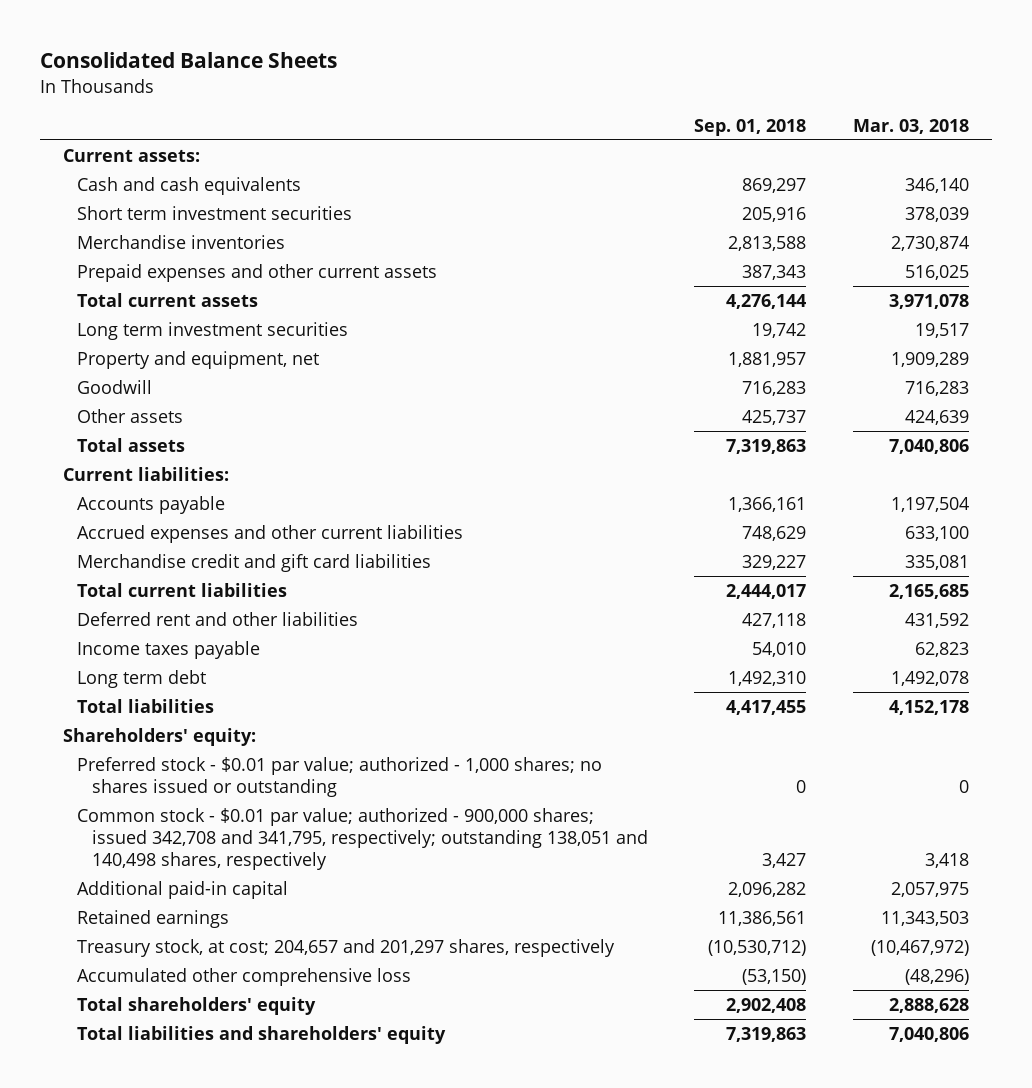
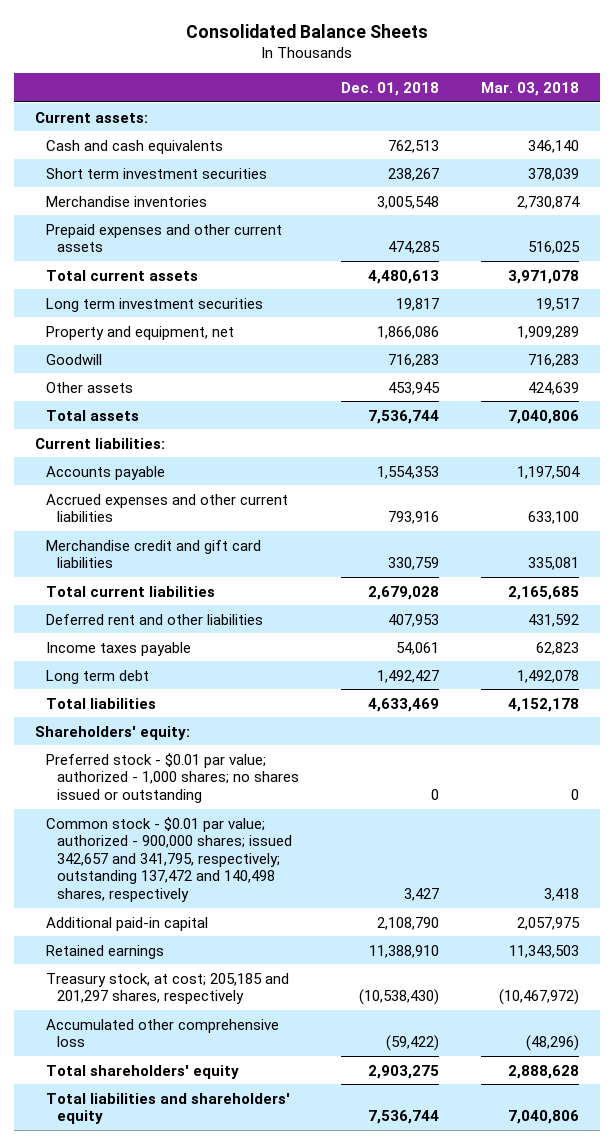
[694,118,807,136] Sep. 01, 2018 -> none
none -> [341,81,440,96] Dec. 01, 2018
[77,807,648,871] Common stock - $0.01 par value; authorized - 900,000 shares; issued 342,708 and 341,795, respectively; outstanding 138,051 and 140,498 shares, respectively -> [46,816,293,902] Common stock - $0.01 par value; authorized - 900,000 shares; issued 342,657 and 341,795, respectively; outstanding 137,472 and 140,498 shares, respectively
[77,938,616,957] Treasury stock, at cost; 204,657 and 201,297 shares, respectively -> [46,972,290,1005] Treasury stock, at cost; 205,185 and 201,297 shares, respectively

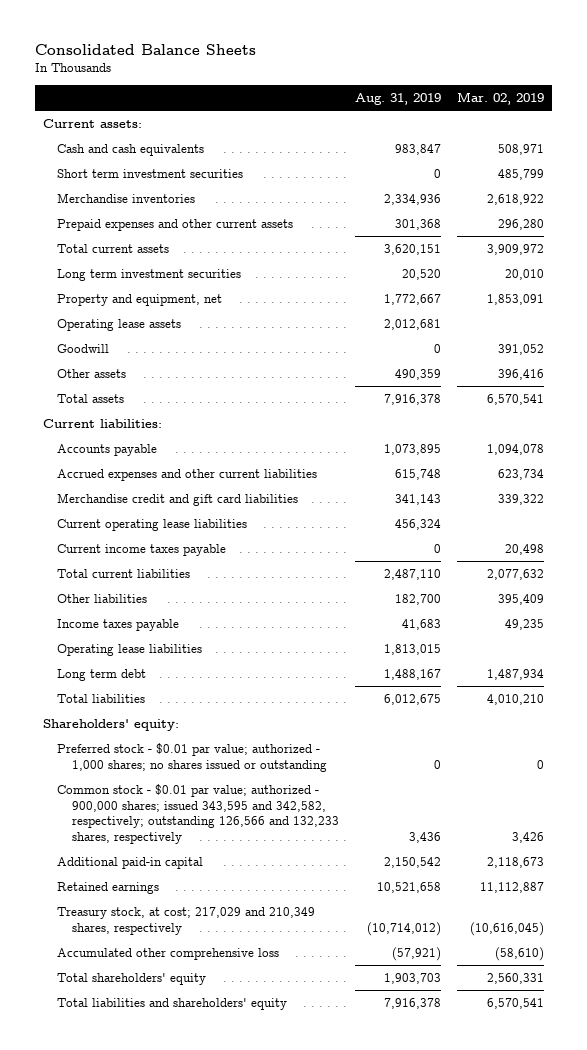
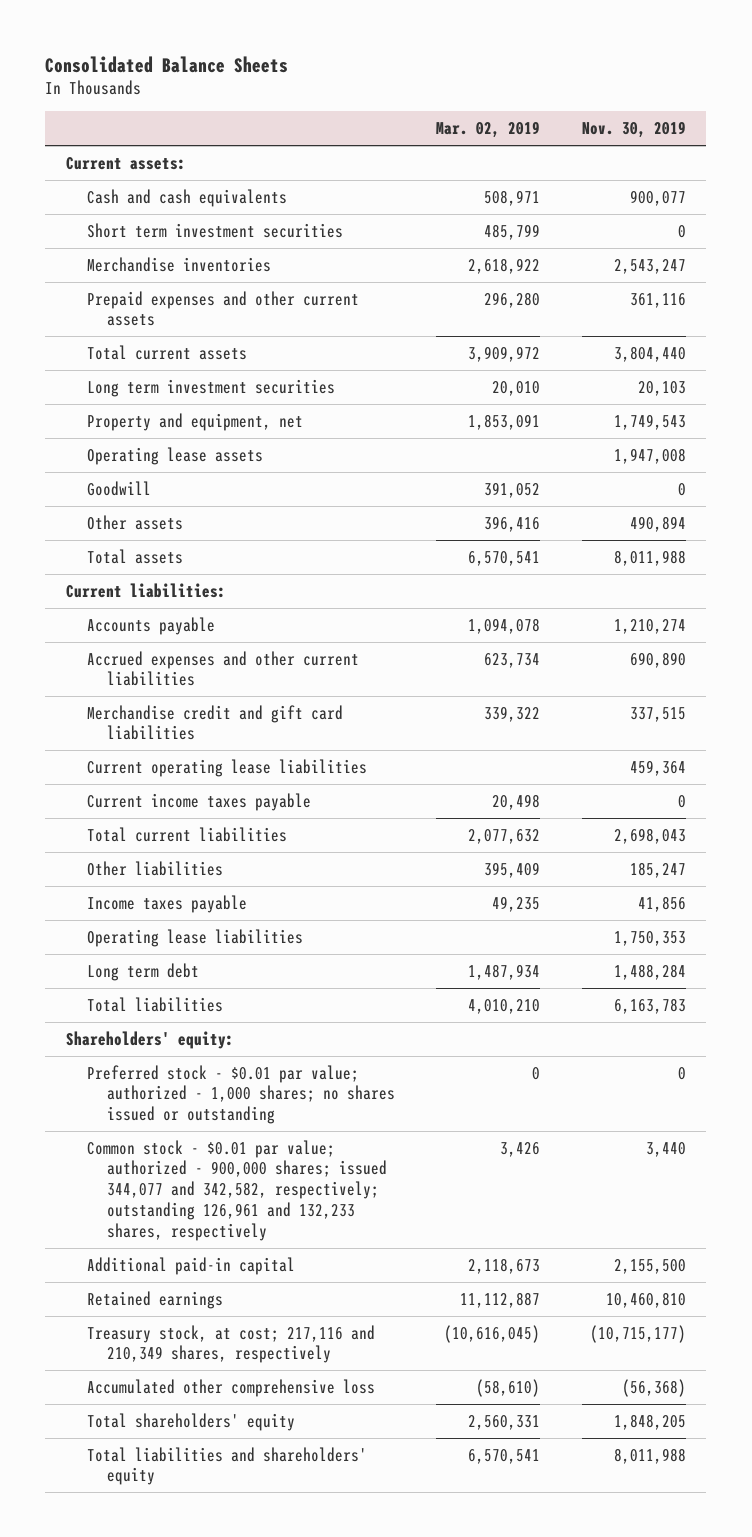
[355,93,442,106] Aug. 31, 2019 -> none
none -> [581,121,686,139] Nov. 30, 2019
[57,784,339,844] Common stock - $0.01 par value; authorized - 900,000 shares; issued 343,595 and 342,582, respectively; outstanding 126,566 and 132,233 shares, respectively -> [86,1139,388,1241] Common stock - $0.01 par value; authorized - 900,000 shares; issued 344,077 and 342,582, respectively; outstanding 126,961 and 132,233 shares, respectively
[57,907,316,935] Treasury stock, at cost; 217,029 and 210,349 shares, respectively -> [86,1324,375,1364] Treasury stock, at cost; 217,116 and 210,349 shares, respectively

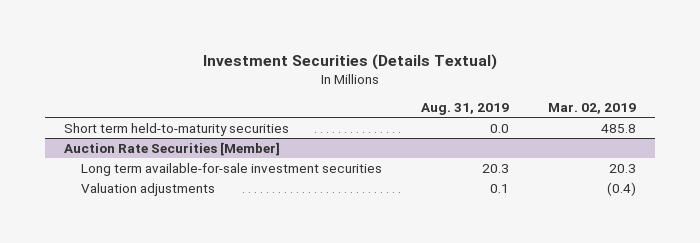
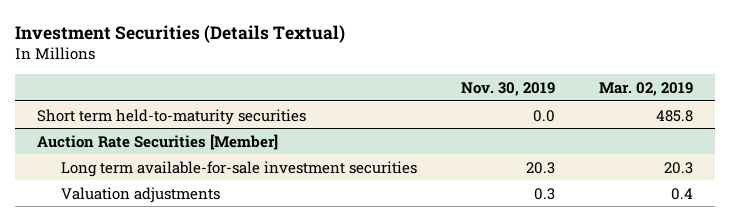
[420,103,509,116] Aug. 31, 2019 -> none
none -> [460,82,555,97] Nov. 30, 2019
[606,181,636,196] (0.4) -> [671,187,694,200] 0.4

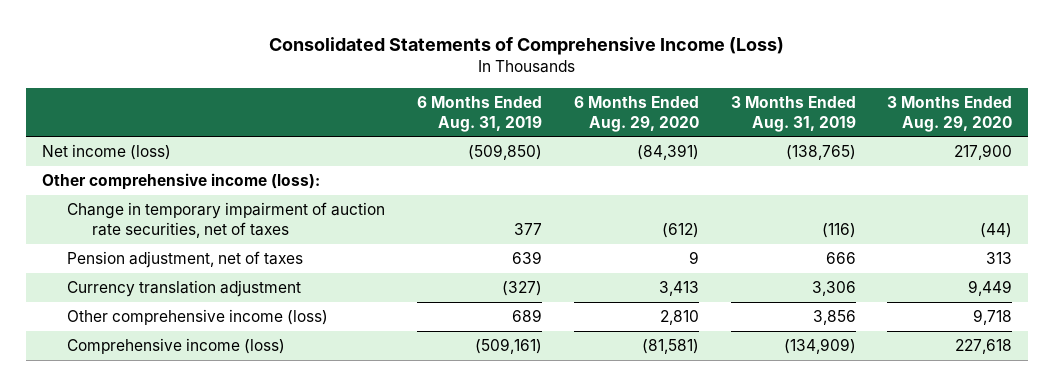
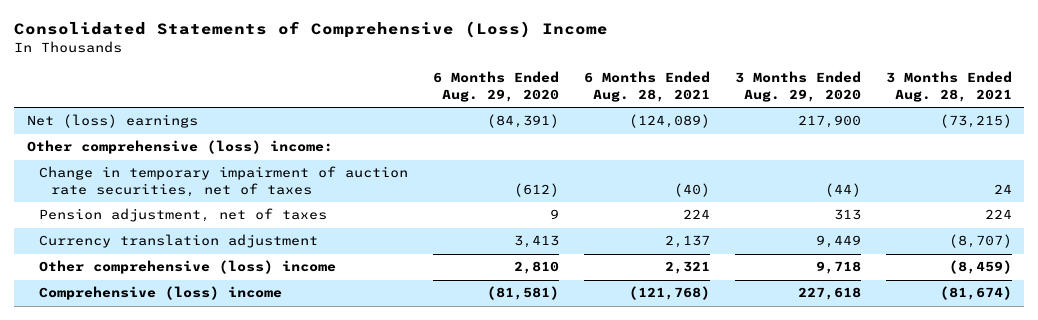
[269,36,785,55] Consolidated Statements of Comprehensive Income (Loss) -> [14,21,609,39] Consolidated Statements of Comprehensive (Loss) Income
[417,95,543,132] 6 Months Ended Aug. 31, 2019 -> none
[730,95,856,132] 3 Months Ended Aug. 31, 2019 -> none
none -> [583,71,710,102] 6 Months Ended Aug. 28, 2021
none -> [885,71,1012,102] 3 Months Ended Aug. 28, 2021
[42,144,172,161] Net income (loss) -> [26,114,198,129] Net (loss) earnings
[42,173,321,191] Other comprehensive income (loss): -> [26,140,333,155] Other comprehensive (loss) income:
[67,309,329,326] Other comprehensive income (loss) -> [38,260,336,275] Other comprehensive (loss) income
[67,338,286,355] Comprehensive income (loss) -> [38,286,282,301] Comprehensive (loss) income

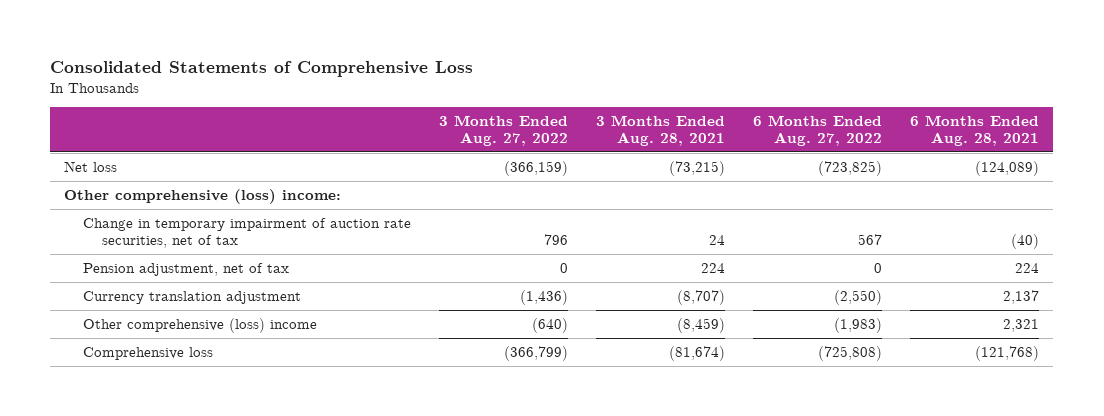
[14,21,609,39] Consolidated Statements of Comprehensive (Loss) Income -> [50,60,474,77] Consolidated Statements of Comprehensive Loss
[432,71,559,102] 6 Months Ended Aug. 29, 2020 -> none
[734,71,861,102] 3 Months Ended Aug. 29, 2020 -> none
none -> [439,115,569,146] 3 Months Ended Aug. 27, 2022
none -> [753,115,883,146] 6 Months Ended Aug. 27, 2022
[26,114,198,129] Net (loss) earnings -> [64,161,118,173] Net loss
[38,166,408,197] Change in temporary impairment of auction rate securities, net of taxes -> [83,218,412,248] Change in temporary impairment of auction rate securities, net of tax
[38,208,327,223] Pension adjustment, net of taxes -> [83,263,290,277] Pension adjustment, net of tax
[38,286,282,301] Comprehensive (loss) income -> [83,347,214,361] Comprehensive loss

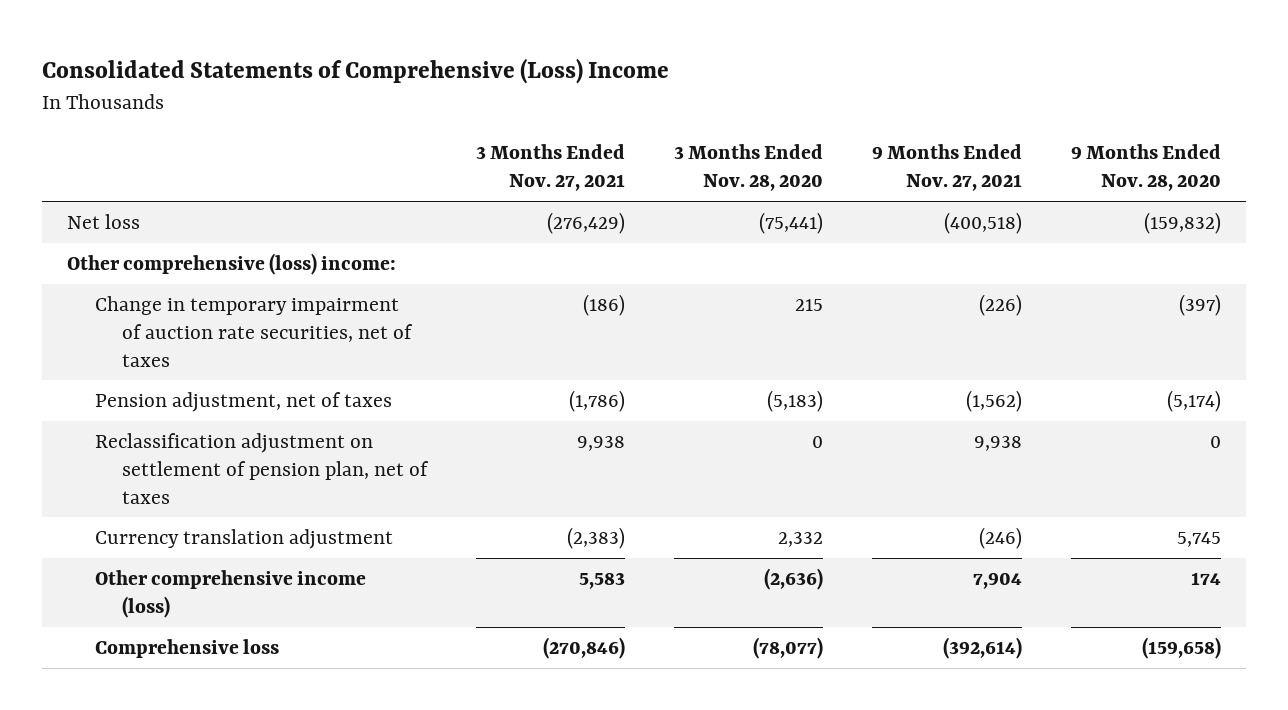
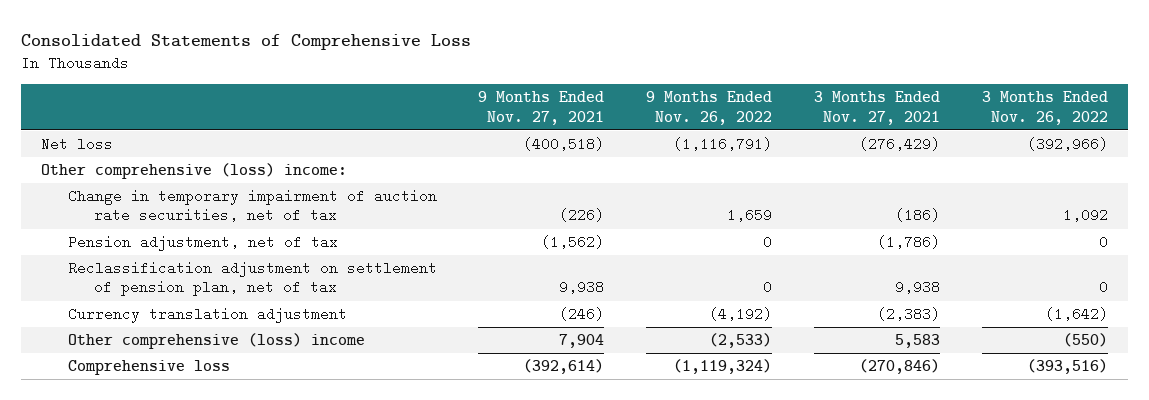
[42,58,670,85] Consolidated Statements of Comprehensive (Loss) Income -> [20,33,471,50] Consolidated Statements of Comprehensive Loss
[674,144,824,192] 3 Months Ended Nov. 28, 2020 -> none
[1071,144,1222,192] 9 Months Ended Nov. 28, 2020 -> none
none -> [646,91,773,125] 9 Months Ended Nov. 26, 2022
none -> [981,91,1108,125] 3 Months Ended Nov. 26, 2022
[94,296,414,367] Change in temporary impairment of auction rate securities, net of taxes -> [67,189,437,223] Change in temporary impairment of auction rate securities, net of tax
[94,392,392,413] Pension adjustment, net of taxes -> [67,235,338,252] Pension adjustment, net of tax
[94,433,430,504] Reclassification adjustment on settlement of pension plan, net of taxes -> [67,261,437,297] Reclassification adjustment on settlement of pension plan, net of tax
[94,570,366,618] Other comprehensive income (loss) -> [67,333,365,350] Other comprehensive (loss) income

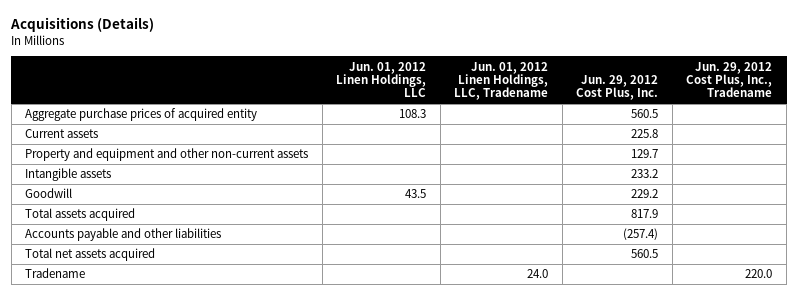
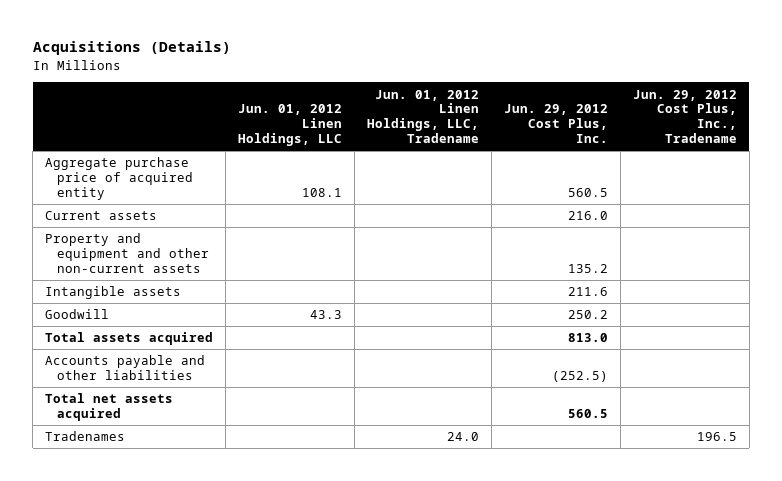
[25,108,258,122] Aggregate purchase prices of acquired entity -> [45,157,193,200] Aggregate purchase price of acquired entity
[399,109,427,119] 108.3 -> [302,187,343,197] 108.1
[631,129,659,139] 225.8 -> [568,211,609,221] 216.0
[631,149,659,159] 129.7 -> [568,263,609,273] 135.2
[631,169,659,179] 233.2 -> [568,287,609,297] 211.6
[405,189,427,199] 43.5 -> [310,310,343,320] 43.3
[631,189,659,199] 229.2 -> [568,310,609,320] 250.2
[631,209,659,219] 817.9 -> [568,333,609,343] 813.0
[623,228,659,241] (257.4) -> [552,371,609,383] (252.5)
[25,268,86,279] Tradename -> none
none -> [45,431,126,442] Tradenames

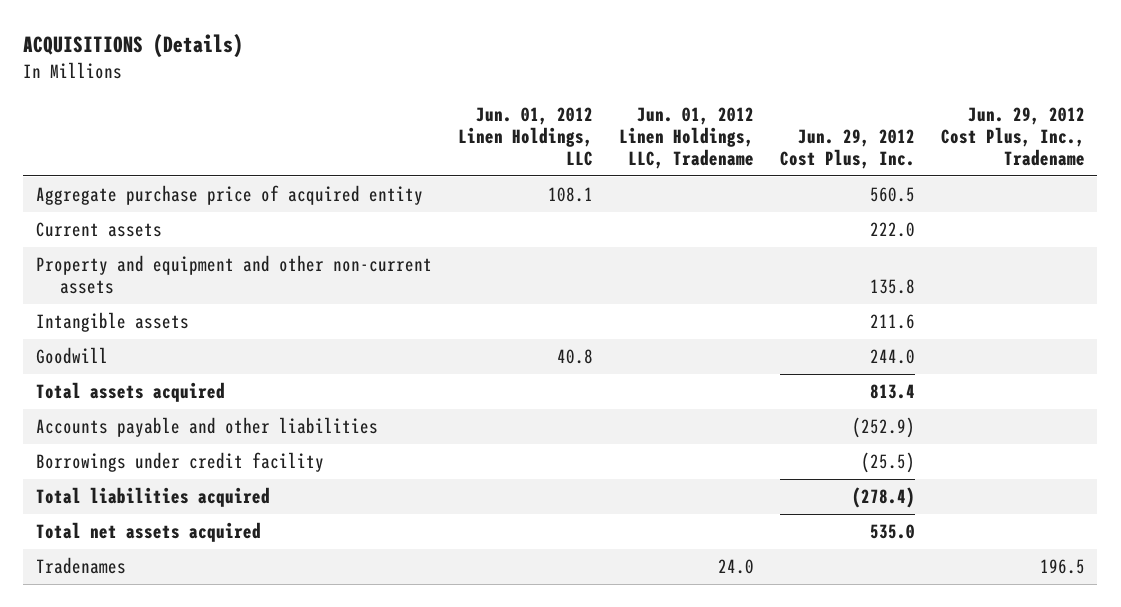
[32,41,231,56] Acquisitions (Details) -> [23,34,244,59] ACQUISITIONS (Details)
[568,211,609,221] 216.0 -> [869,221,915,237] 222.0
[568,263,609,273] 135.2 -> [869,279,915,295] 135.8
[310,310,343,320] 43.3 -> [556,348,593,364] 40.8
[568,310,609,320] 250.2 -> [869,348,915,364] 244.0
[568,333,609,343] 813.0 -> [869,383,915,399] 813.4
[552,371,609,383] (252.5) -> [851,416,915,438] (252.9)
none -> [35,451,324,472] Borrowings under credit facility
none -> [35,486,270,507] Total liabilities acquired
[568,409,609,419] 560.5 -> [869,523,915,539] 535.0

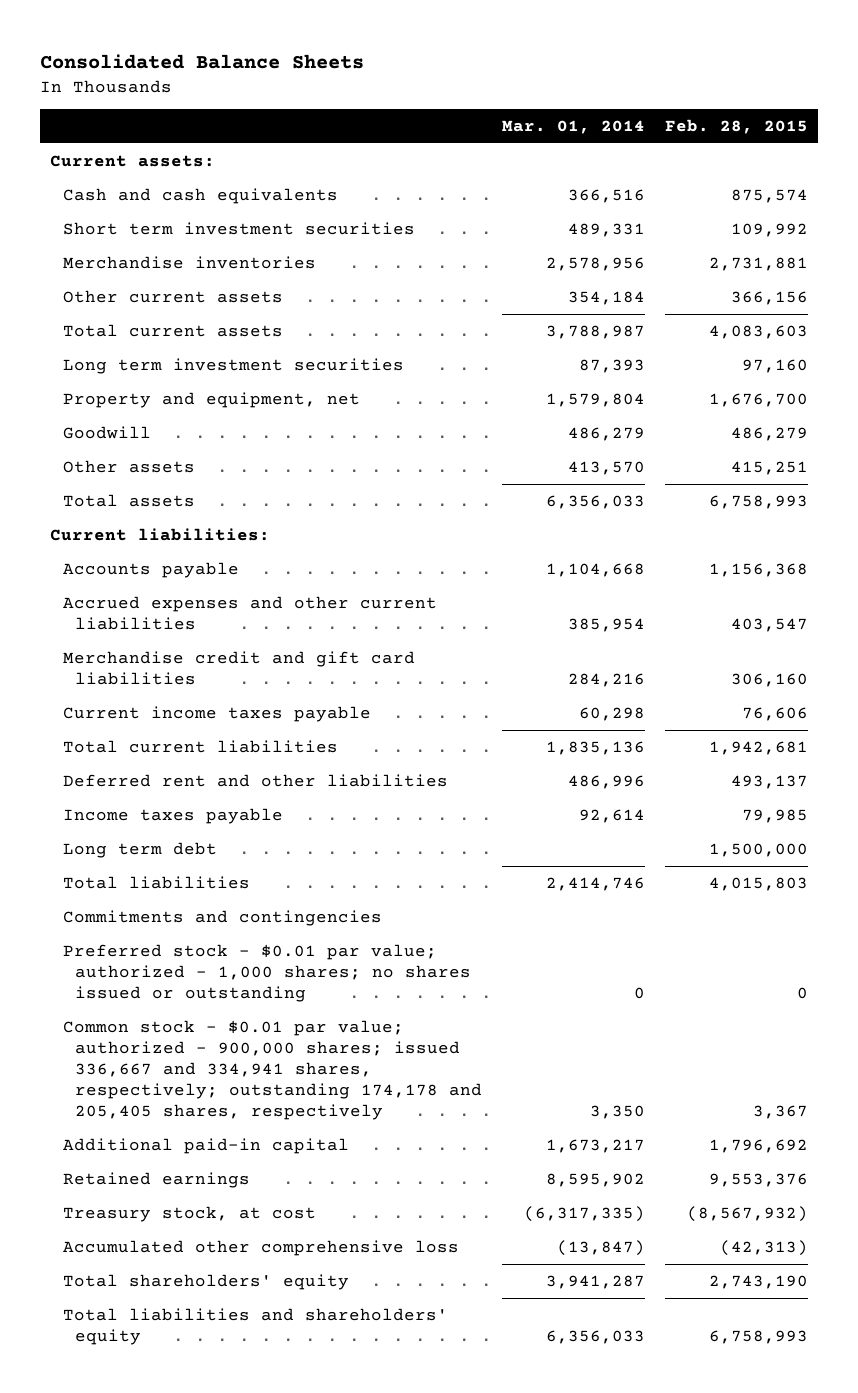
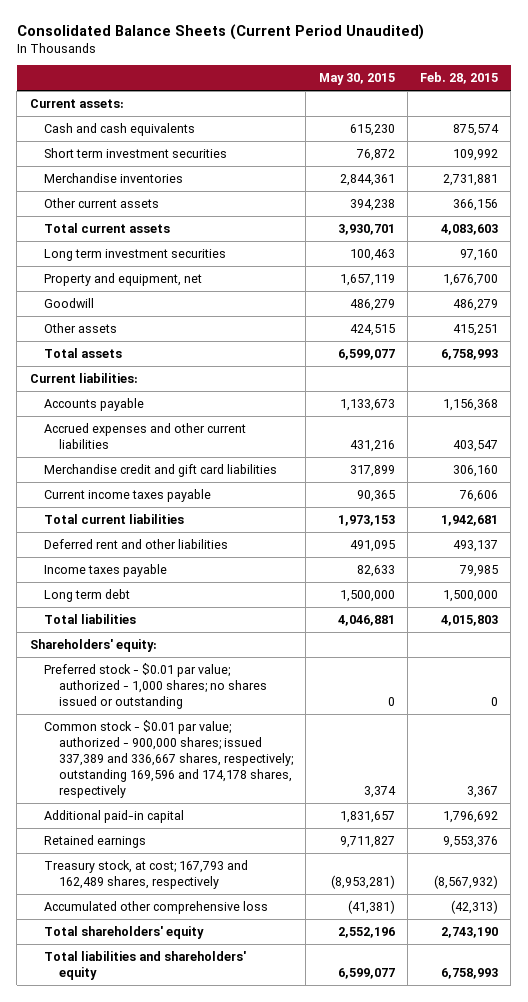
[40,53,365,69] Consolidated Balance Sheets -> [16,24,424,41] Consolidated Balance Sheets (Current Period Unaudited)
[501,120,645,135] Mar. 01, 2014 -> none
none -> [318,73,395,86] May 30, 2015
[62,909,382,926] Commitments and contingencies -> none
none -> [29,638,157,652] Shareholders' equity:
[62,1019,483,1120] Common stock - $0.01 par value; authorized - 900,000 shares; issued 336,667 and 334,941 shares, respectively; outstanding 174,178 and 205,405 shares, respectively -> [44,719,293,799] Common stock - $0.01 par value; authorized - 900,000 shares; issued 337,389 and 336,667 shares, respectively; outstanding 169,596 and 174,178 shares, respectively
[62,1205,316,1222] Treasury stock, at cost -> [44,859,249,889] Treasury stock, at cost; 167,793 and 162,489 shares, respectively

